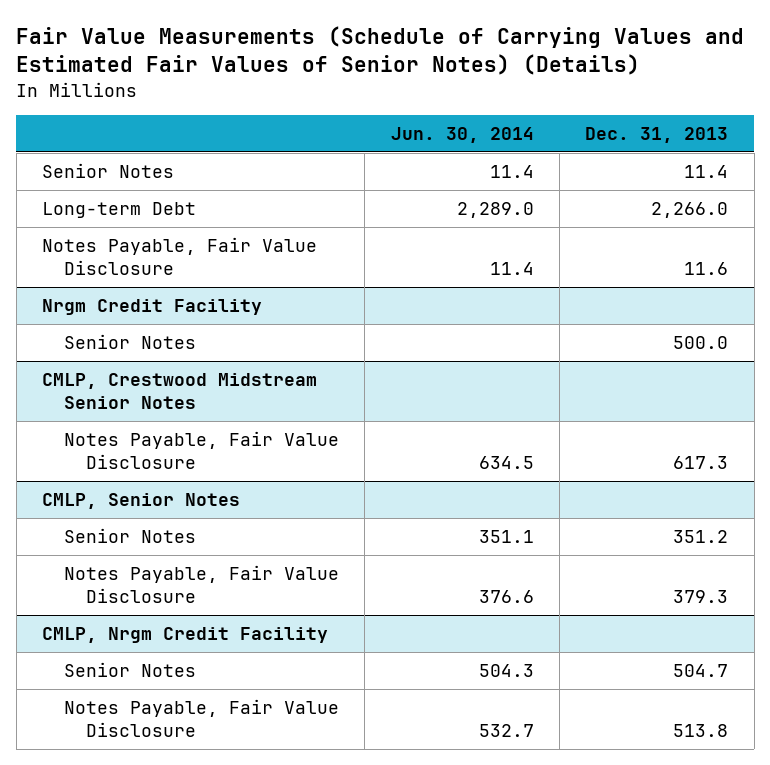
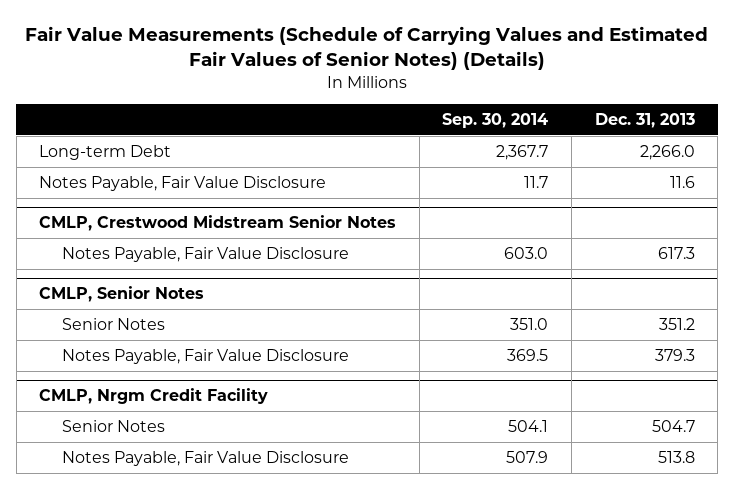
[390,126,534,143] Jun. 30, 2014 -> none
none -> [442,112,549,128] Sep. 30, 2014
[41,162,174,178] Senior Notes -> none
[41,298,262,315] Nrgm Credit Facility -> none
[64,333,197,349] Senior Notes -> none

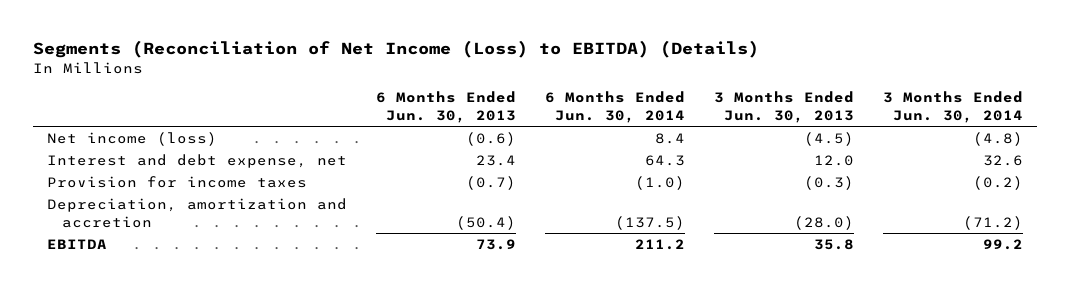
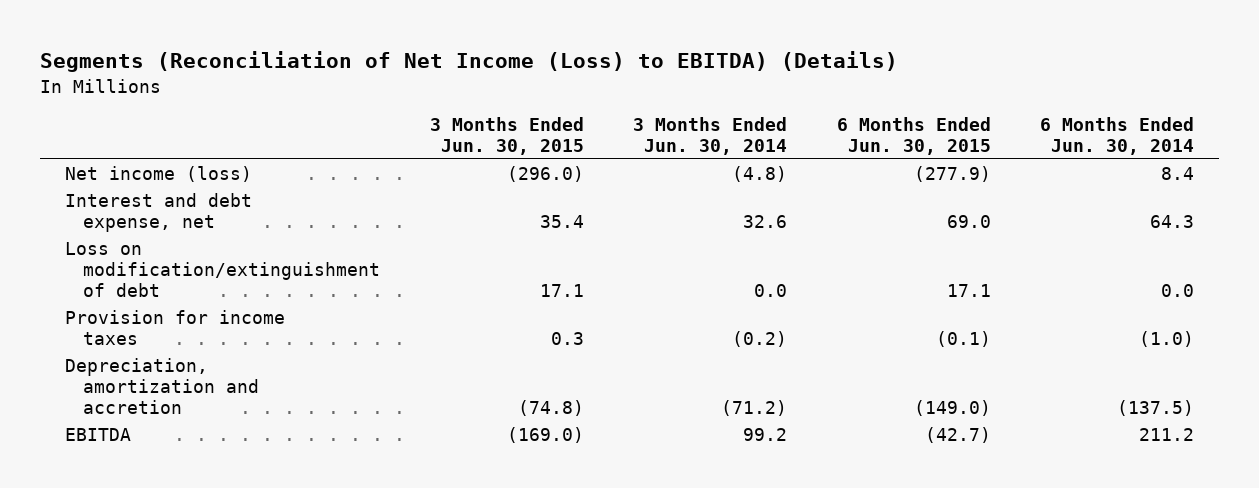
[376,91,517,123] 6 Months Ended Jun. 30, 2013 -> none
[713,91,854,123] 3 Months Ended Jun. 30, 2013 -> none
none -> [429,116,584,155] 3 Months Ended Jun. 30, 2015
none -> [836,116,991,155] 6 Months Ended Jun. 30, 2015
none -> [65,242,381,297] Loss on modification/extinguishment of debt

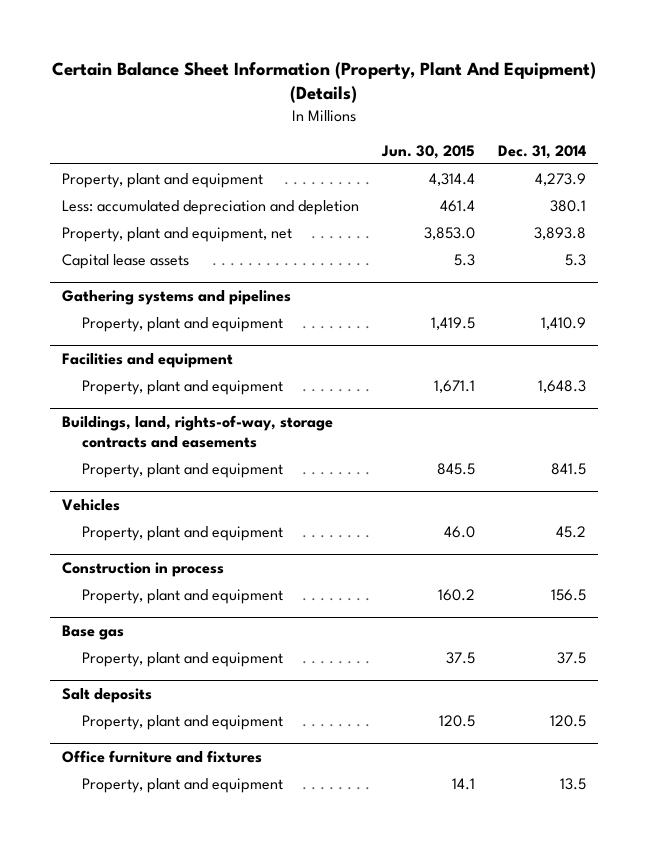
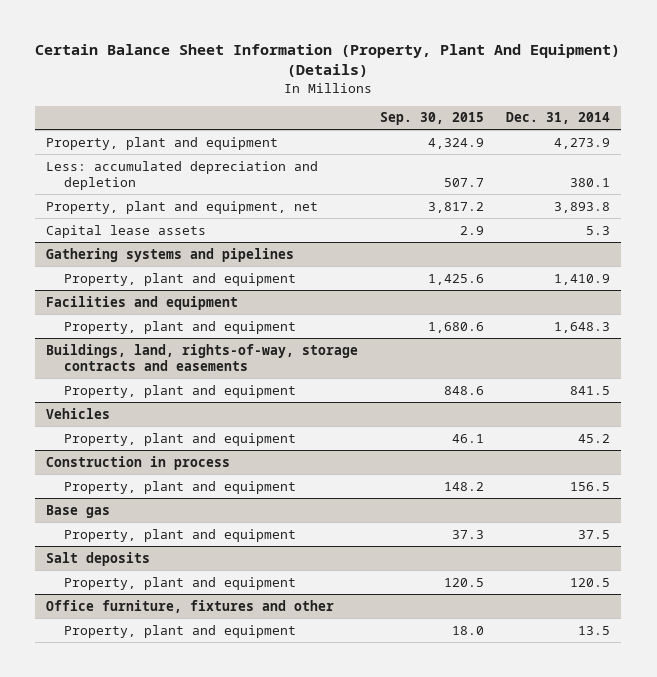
[381,144,476,159] Jun. 30, 2015 -> none
none -> [380,112,485,126] Sep. 30, 2015
[61,750,262,764] Office furniture and fixtures -> [46,599,335,613] Office furniture, fixtures and other

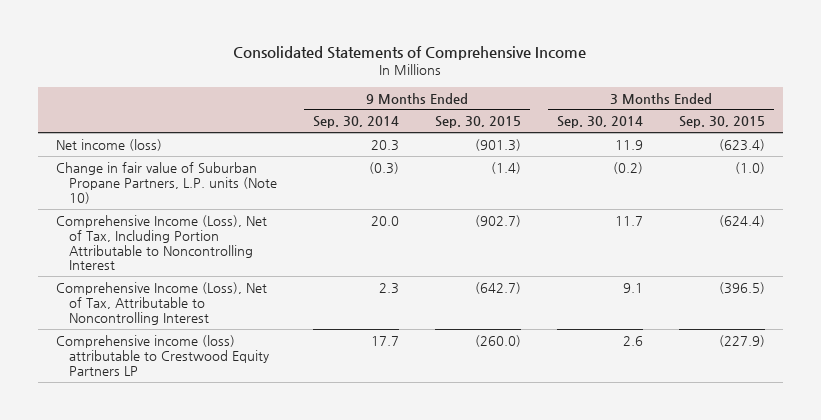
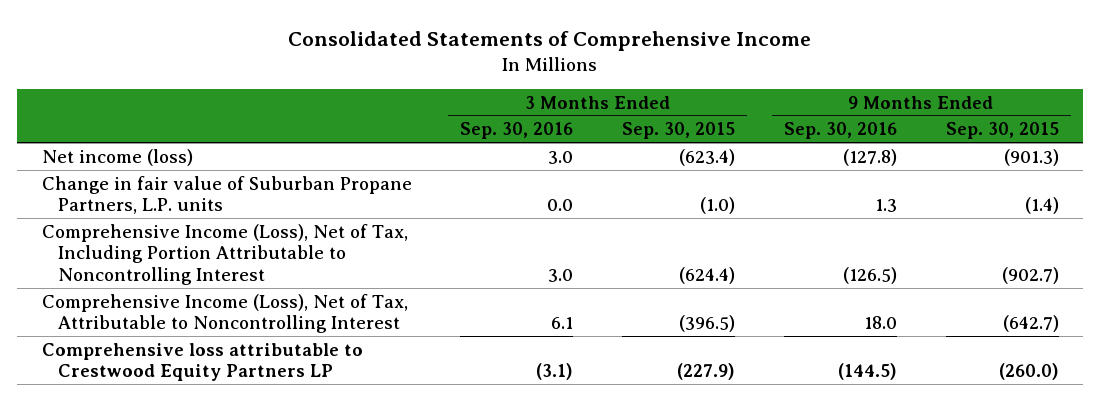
[313,116,400,129] Sep. 30, 2014 -> none
[556,116,643,129] Sep. 30, 2014 -> none
none -> [460,122,574,140] Sep. 30, 2016
none -> [784,122,898,140] Sep. 30, 2016
[55,161,278,204] Change in fair value of Suburban Propane Partners, L.P. units (Note 10) -> [41,175,412,215] Change in fair value of Suburban Propane Partners, L.P. units
[55,334,270,376] Comprehensive income (loss) attributable to Crestwood Equity Partners LP -> [41,342,363,382] Comprehensive loss attributable to Crestwood Equity Partners LP

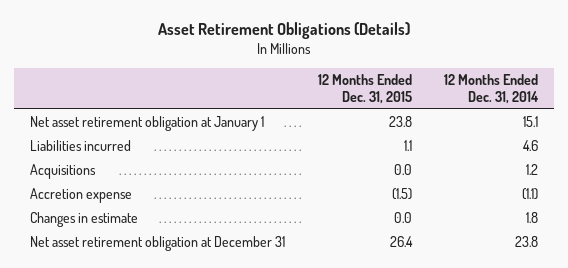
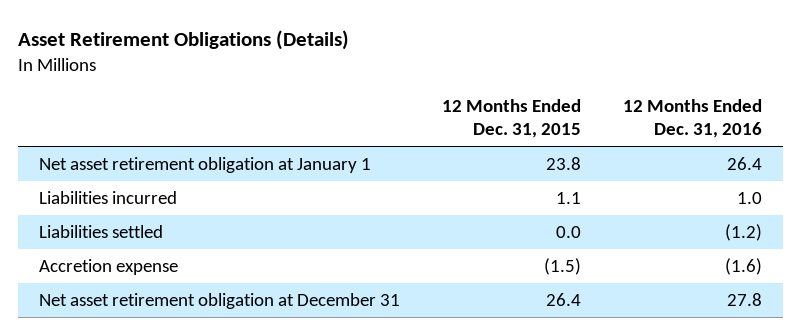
[444,73,540,104] 12 Months Ended Dec. 31, 2014 -> none
none -> [622,98,762,139] 12 Months Ended Dec. 31, 2016
[30,164,97,180] Acquisitions -> [38,224,163,238] Liabilities settled
[30,212,139,228] Changes in estimate -> none

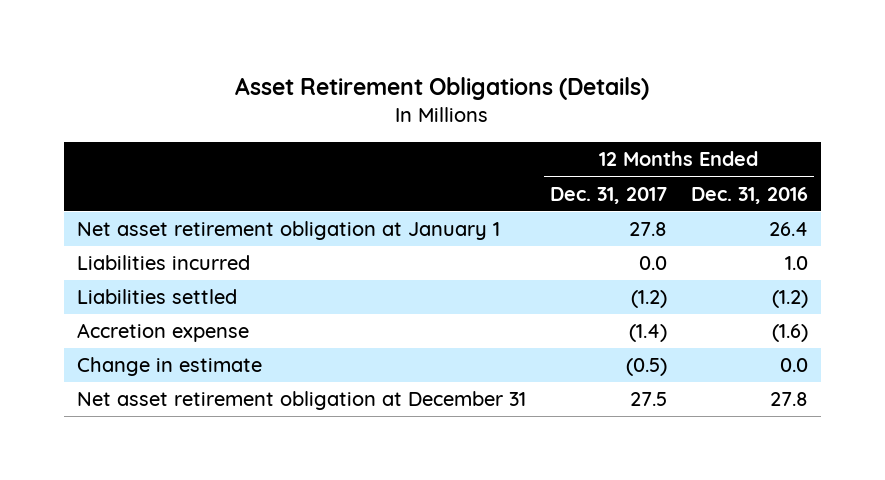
[441,98,581,139] 12 Months Ended Dec. 31, 2015 -> none
none -> [549,186,667,204] Dec. 31, 2017
none -> [76,357,262,377] Change in estimate

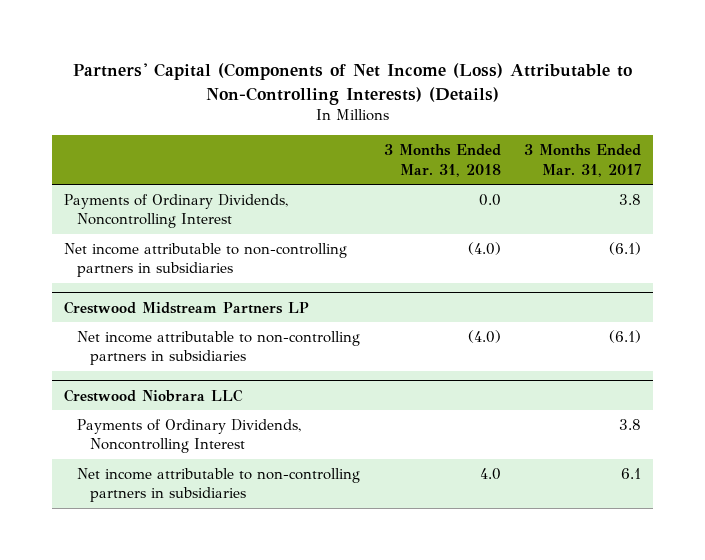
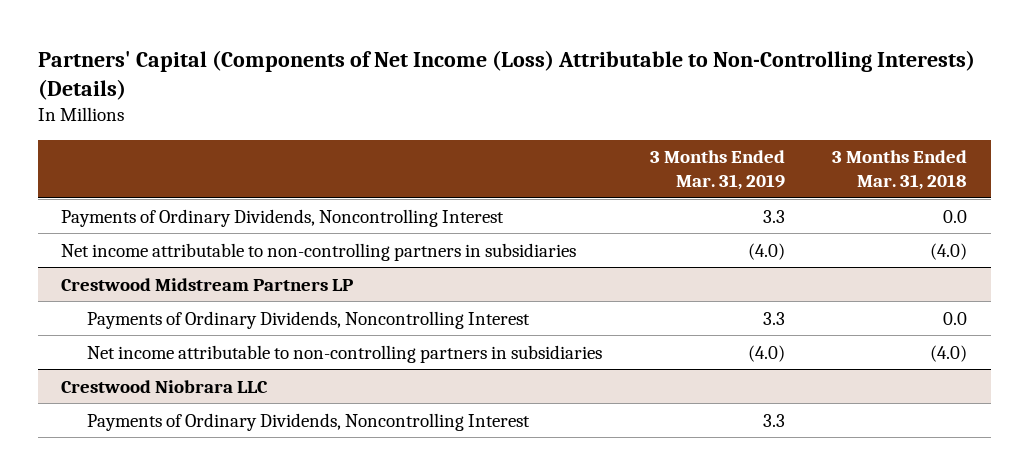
[524,144,642,177] 3 Months Ended Mar. 31, 2017 -> none
none -> [649,150,785,190] 3 Months Ended Mar. 31, 2019
none -> [86,310,530,329] Payments of Ordinary Dividends, Noncontrolling Interest
[77,468,361,503] Net income attributable to non-controlling partners in subsidiaries -> none

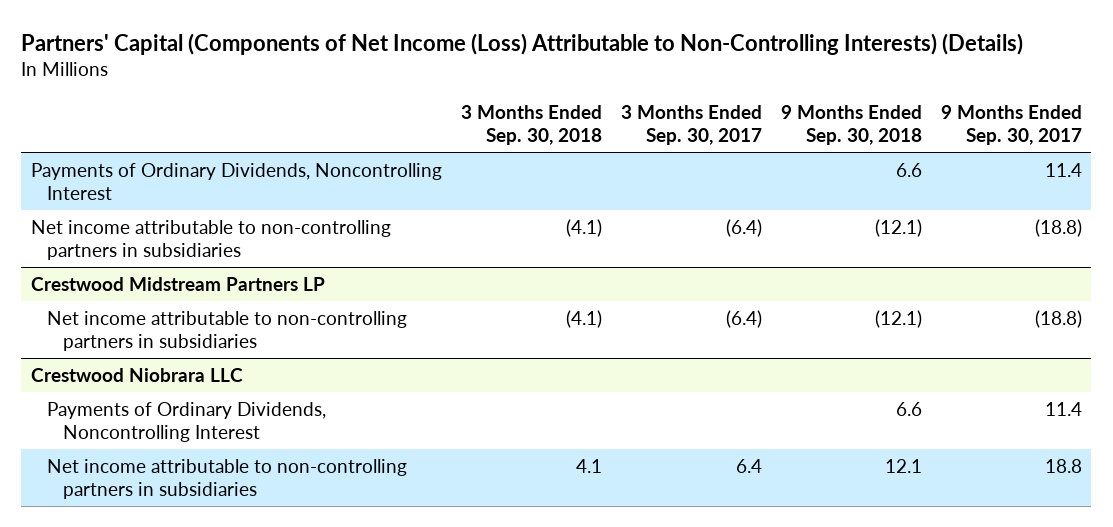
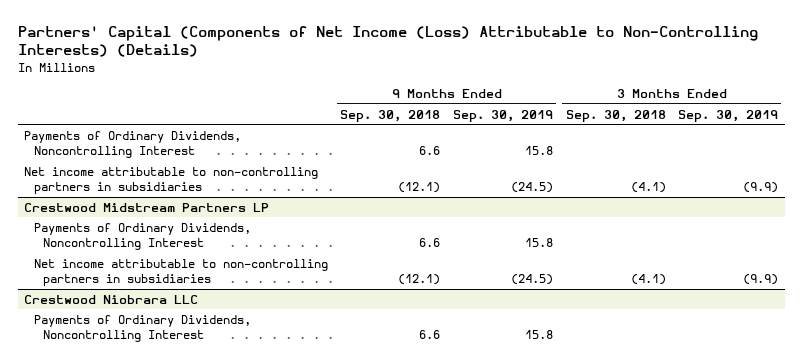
[620,104,762,145] 3 Months Ended Sep. 30, 2017 -> none
[940,104,1082,145] 9 Months Ended Sep. 30, 2017 -> none
none -> [453,109,554,122] Sep. 30, 2019
none -> [678,109,779,122] Sep. 30, 2019
none -> [33,222,251,251] Payments of Ordinary Dividends, Noncontrolling Interest
[46,458,407,499] Net income attributable to non-controlling partners in subsidiaries -> none

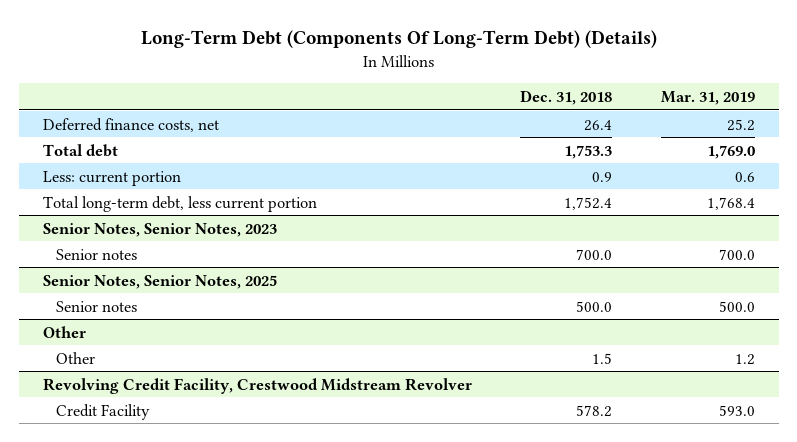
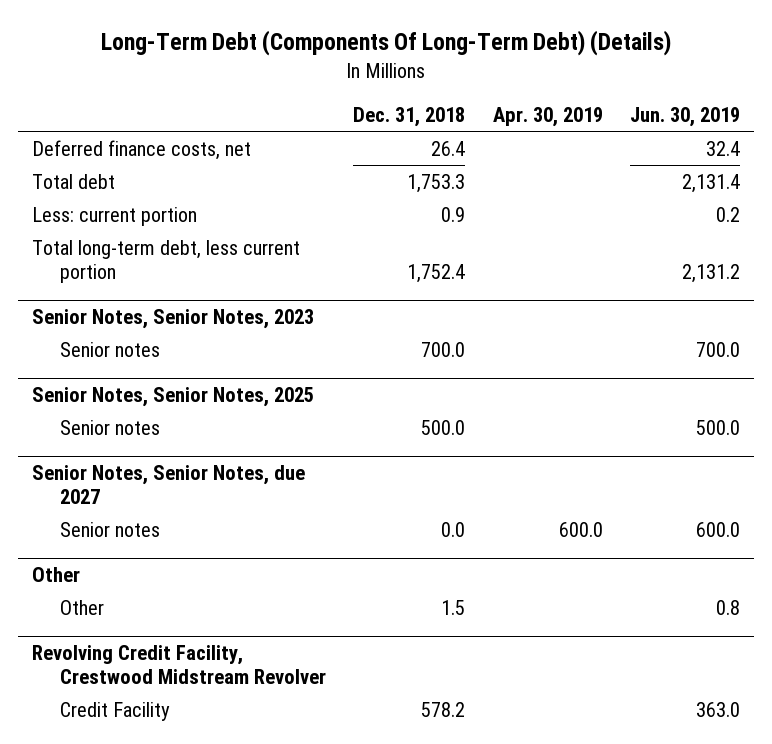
[660,91,755,106] Mar. 31, 2019 -> none
none -> [492,106,603,127] Apr. 30, 2019
none -> [630,106,741,127] Jun. 30, 2019
none -> [31,464,305,504] Senior Notes, Senior Notes, due 2027
none -> [59,521,160,537] Senior notes

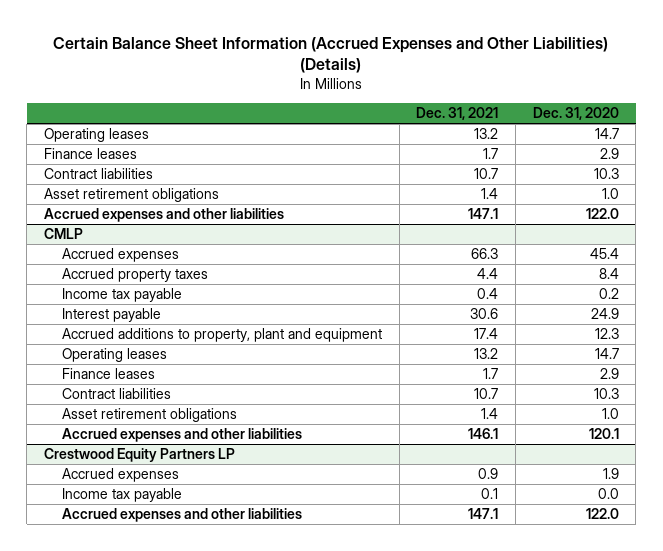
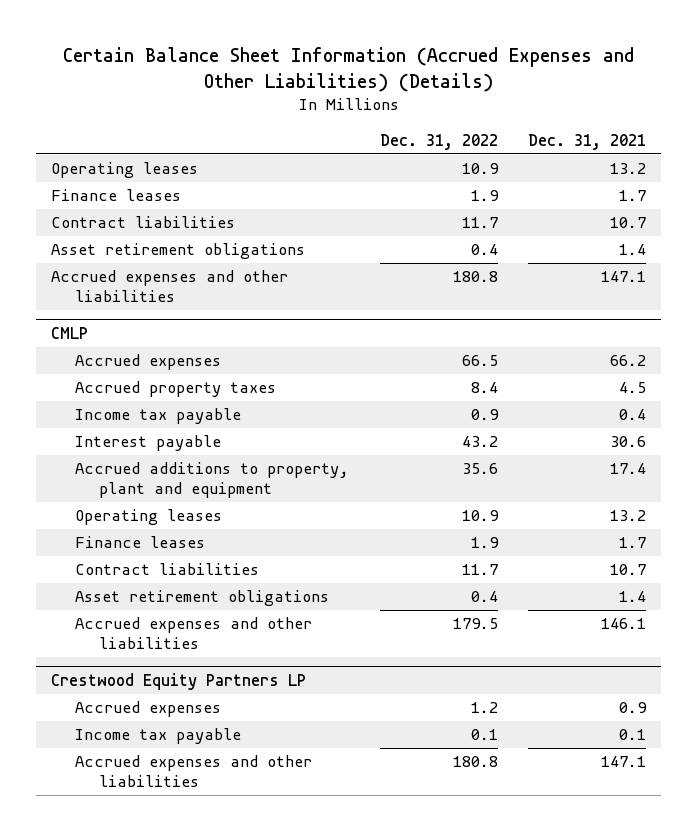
[532,107,619,121] Dec. 31, 2020 -> none
none -> [379,133,498,150] Dec. 31, 2022
[471,248,499,260] 66.3 -> [609,355,646,367] 66.2
[477,268,499,280] 4.4 -> [618,382,646,394] 4.5

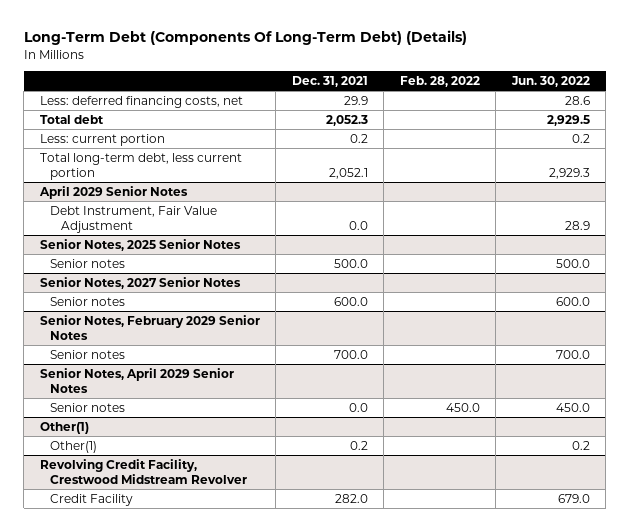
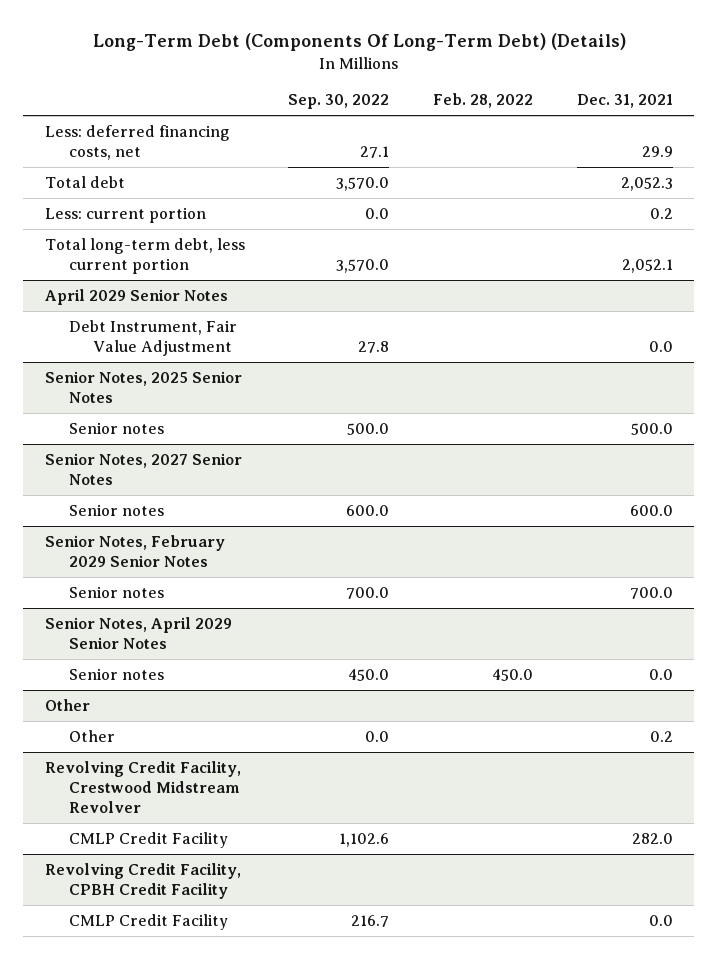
[510,75,590,87] Jun. 30, 2022 -> none
none -> [288,94,390,110] Sep. 30, 2022
[39,421,89,434] Other(1) -> [44,698,90,711] Other
[50,440,98,453] Other(1) -> [68,729,115,742] Other
[50,493,134,506] Credit Facility -> [68,831,228,848] CMLP Credit Facility
none -> [44,862,241,899] Revolving Credit Facility, CPBH Credit Facility
none -> [68,913,228,930] CMLP Credit Facility

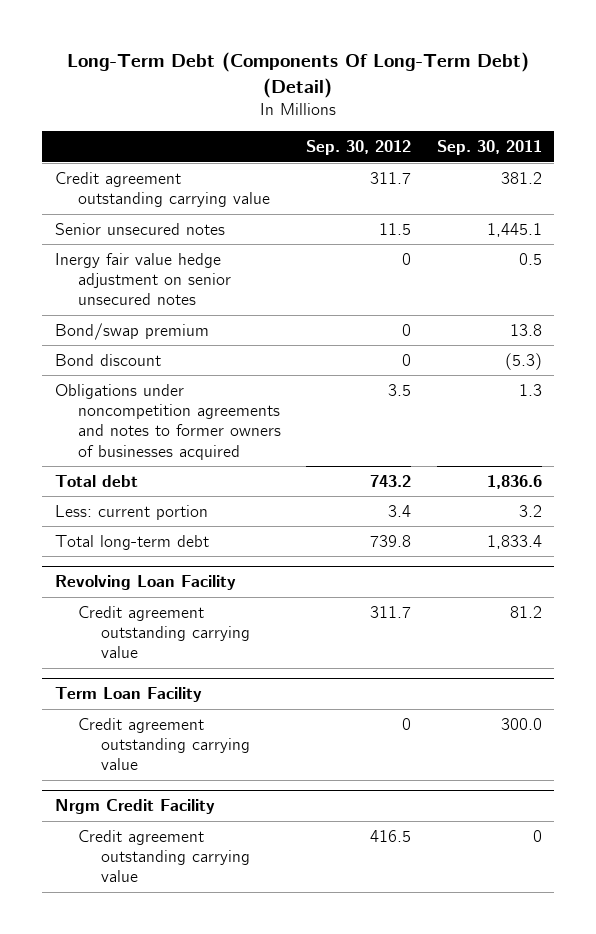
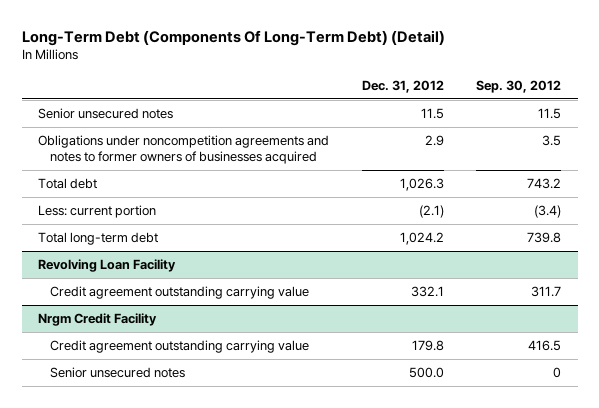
[436,140,542,156] Sep. 30, 2011 -> none
none -> [361,79,444,93] Dec. 31, 2012
[54,171,271,208] Credit agreement outstanding carrying value -> none
[54,252,232,306] Inergy fair value hedge adjustment on senior unsecured notes -> none
[54,322,209,340] Bond/swap premium -> none
[54,353,161,366] Bond discount -> none
[388,504,412,517] 3.4 -> [534,204,562,218] (3.4)
[54,687,202,703] Term Loan Facility -> none
[78,717,251,771] Credit agreement outstanding carrying value -> none
none -> [50,366,186,378] Senior unsecured notes

